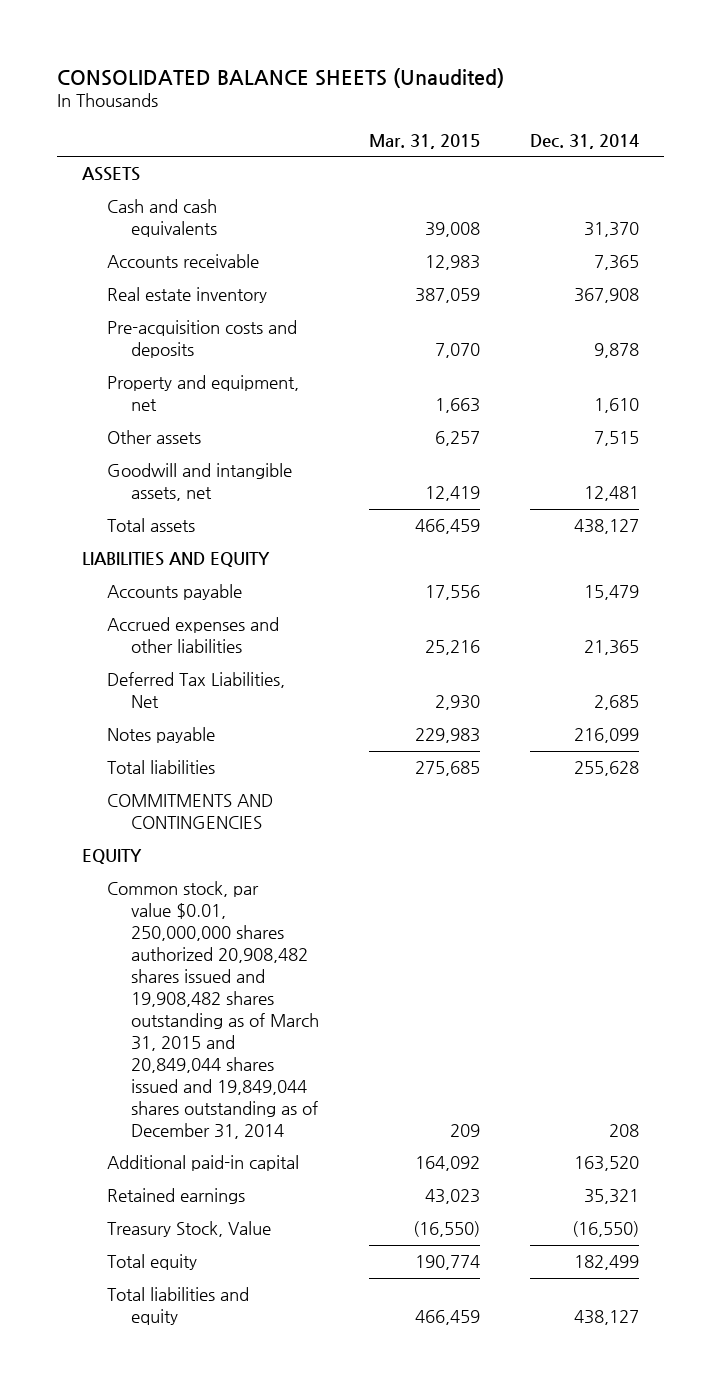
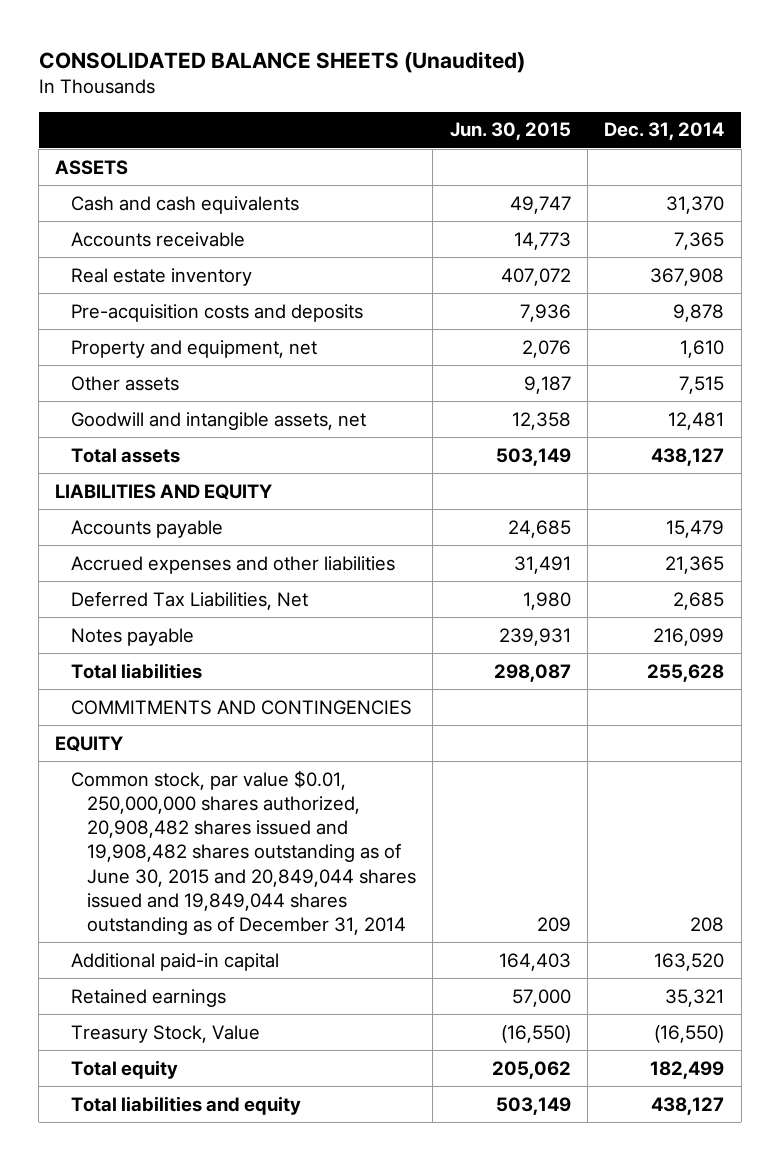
[368,133,480,149] Mar. 31, 2015 -> none
none -> [449,122,571,141] Jun. 30, 2015
[106,881,319,1139] Common stock, par value $0.01, 250,000,000 shares authorized 20,908,482 shares issued and 19,908,482 shares outstanding as of March 31, 2015 and 20,849,044 shares issued and 19,849,044 shares outstanding as of December 31, 2014 -> [71,769,417,936] Common stock, par value $0.01, 250,000,000 shares authorized, 20,908,482 shares issued and 19,908,482 shares outstanding as of June 30, 2015 and 20,849,044 shares issued and 19,849,044 shares outstanding as of December 31, 2014

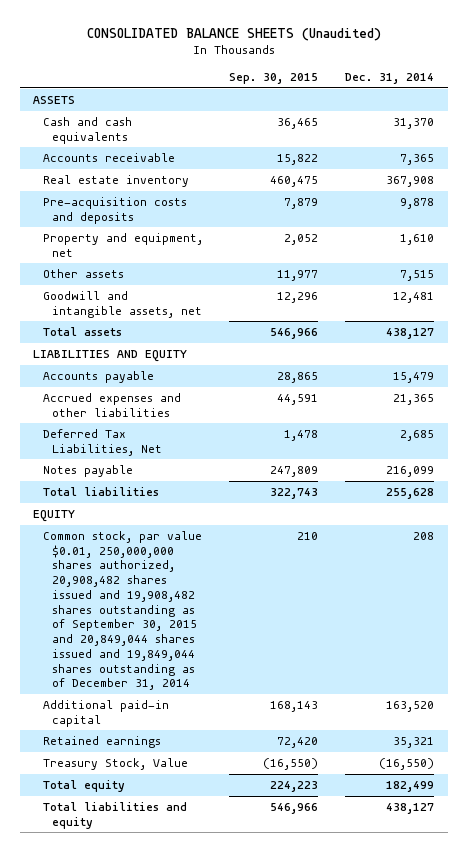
[449,122,571,141] Jun. 30, 2015 -> none
none -> [229,73,319,85] Sep. 30, 2015
[71,699,413,715] COMMITMENTS AND CONTINGENCIES -> none
[71,769,417,936] Common stock, par value $0.01, 250,000,000 shares authorized, 20,908,482 shares issued and 19,908,482 shares outstanding as of June 30, 2015 and 20,849,044 shares issued and 19,849,044 shares outstanding as of December 31, 2014 -> [42,530,202,691] Common stock, par value $0.01, 250,000,000 shares authorized, 20,908,482 shares issued and 19,908,482 shares outstanding as of September 30, 2015 and 20,849,044 shares issued and 19,849,044 shares outstanding as of December 31, 2014

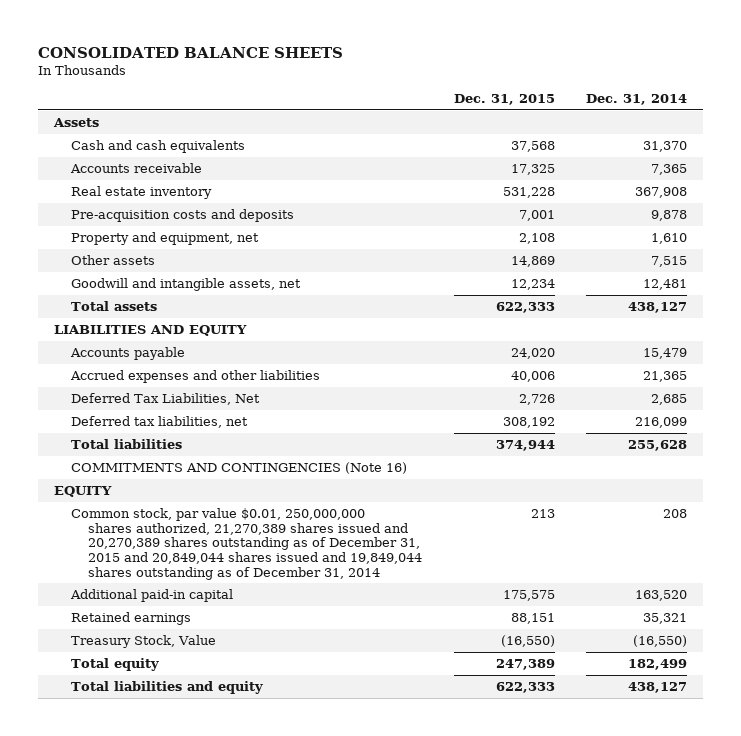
[86,28,381,42] CONSOLIDATED BALANCE SHEETS (Unaudited) -> [38,46,344,58] CONSOLIDATED BALANCE SHEETS
[229,73,319,85] Sep. 30, 2015 -> none
none -> [453,94,555,106] Dec. 31, 2015
[33,95,76,104] ASSETS -> [52,117,99,127] Assets
[42,464,133,477] Notes payable -> [71,415,249,428] Deferred tax liabilities, net
none -> [71,461,408,474] COMMITMENTS AND CONTINGENCIES (Note 16)
[42,530,202,691] Common stock, par value $0.01, 250,000,000 shares authorized, 20,908,482 shares issued and 19,908,482 shares outstanding as of September 30, 2015 and 20,849,044 shares issued and 19,849,044 shares outstanding as of December 31, 2014 -> [71,507,423,580] Common stock, par value $0.01, 250,000,000 shares authorized, 21,270,389 shares issued and 20,270,389 shares outstanding as of December 31, 2015 and 20,849,044 shares issued and 19,849,044 shares outstanding as of December 31, 2014

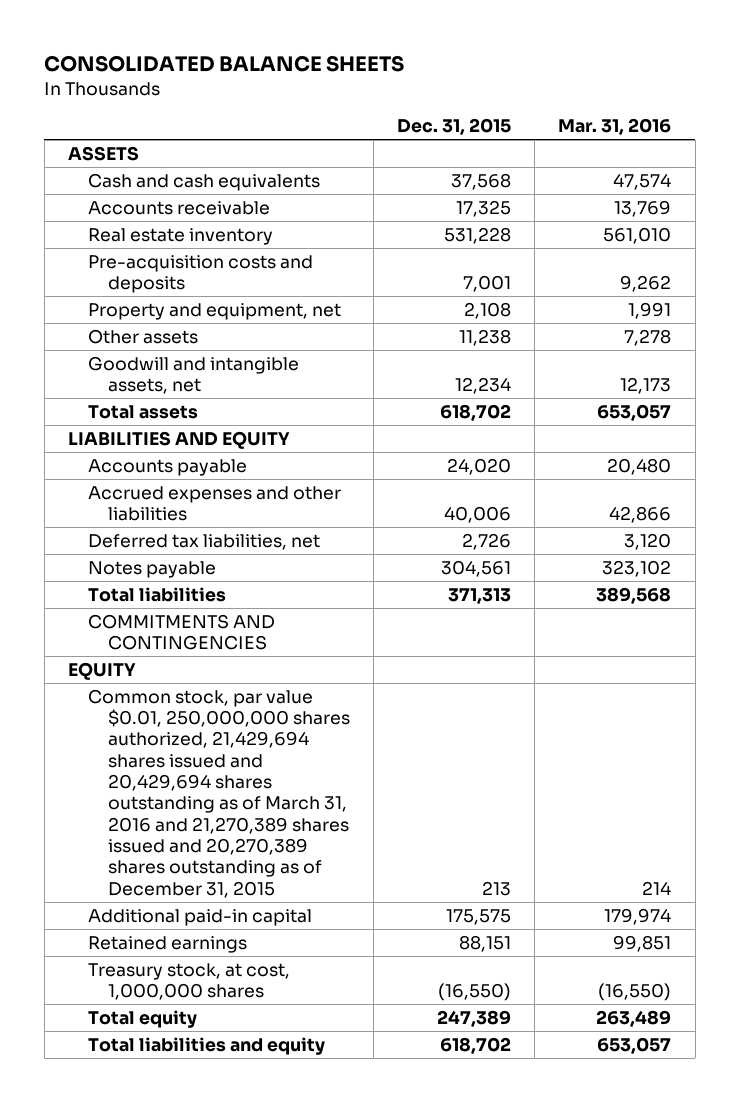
[585,94,687,106] Dec. 31, 2014 -> none
none -> [558,117,672,135] Mar. 31, 2016
[52,117,99,127] Assets -> [67,145,139,161] ASSETS
[510,255,555,267] 14,869 -> [459,328,512,346] 11,238
[495,301,555,313] 622,333 -> [440,403,512,421] 618,702
[71,415,249,428] Deferred tax liabilities, net -> none
[71,392,261,405] Deferred Tax Liabilities, Net -> [88,533,321,550] Deferred tax liabilities, net
none -> [88,560,217,578] Notes payable
[495,439,555,451] 374,944 -> [448,587,512,604] 371,313
[71,461,408,474] COMMITMENTS AND CONTINGENCIES (Note 16) -> [88,613,276,651] COMMITMENTS AND CONTINGENCIES
[71,507,423,580] Common stock, par value $0.01, 250,000,000 shares authorized, 21,270,389 shares issued and 20,270,389 shares outstanding as of December 31, 2015 and 20,849,044 shares issued and 19,849,044 shares outstanding as of December 31, 2014 -> [88,688,351,898] Common stock, par value $0.01, 250,000,000 shares authorized, 21,429,694 shares issued and 20,429,694 shares outstanding as of March 31, 2016 and 21,270,389 shares issued and 20,270,389 shares outstanding as of December 31, 2015
[71,634,217,648] Treasury Stock, Value -> [88,962,291,1001] Treasury stock, at cost, 1,000,000 shares
[495,681,555,693] 622,333 -> [440,1036,512,1054] 618,702

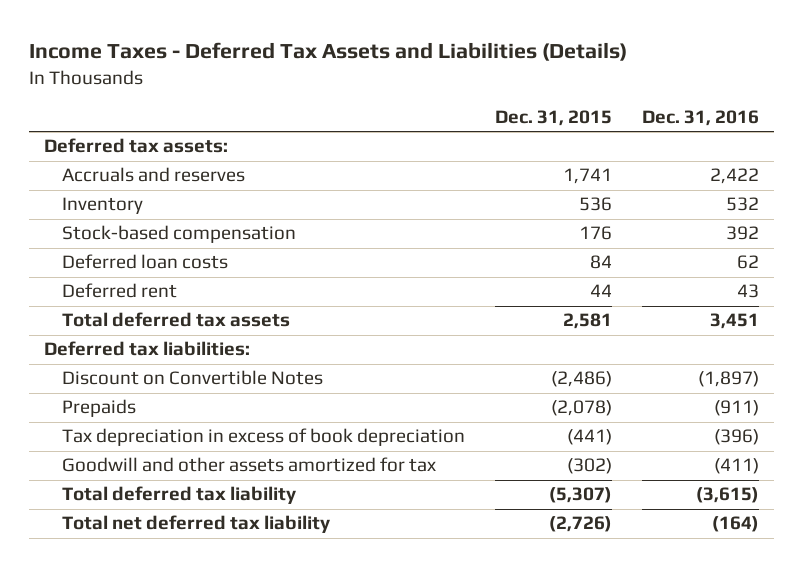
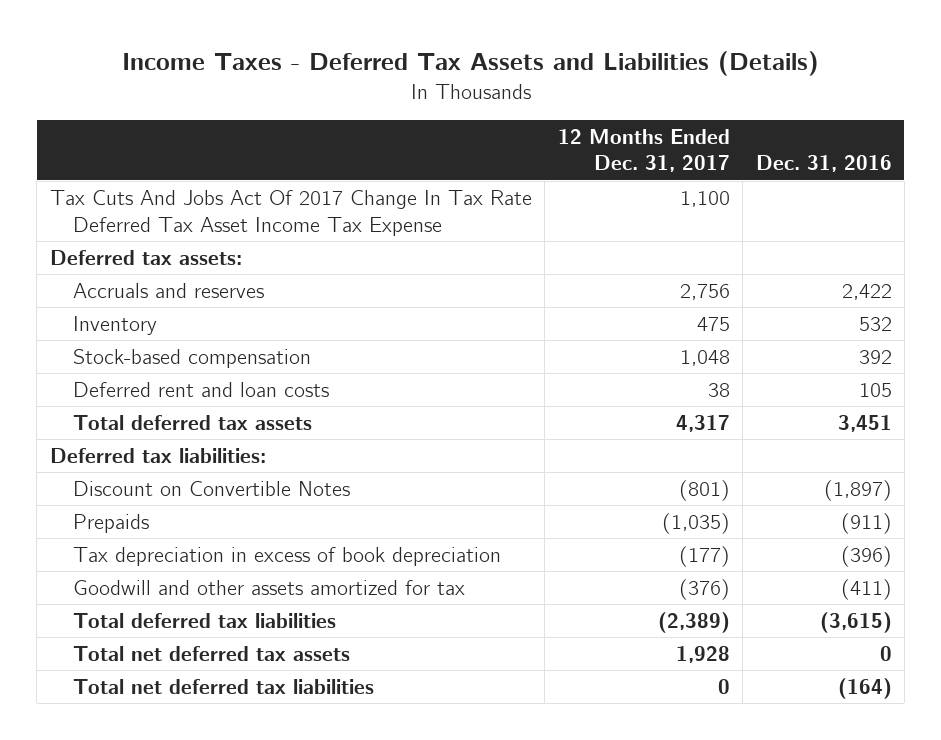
[495,110,613,127] Dec. 31, 2015 -> none
none -> [557,128,730,173] 12 Months Ended Dec. 31, 2017
none -> [49,189,532,236] Tax Cuts And Jobs Act Of 2017 Change In Tax Rate Deferred Tax Asset Income Tax Expense
[62,283,178,299] Deferred rent -> none
[62,254,229,270] Deferred loan costs -> [72,381,329,397] Deferred rent and loan costs
[737,255,760,270] 62 -> [858,382,892,397] 105
[62,486,297,505] Total deferred tax liability -> [72,612,336,628] Total deferred tax liabilities
none -> [72,645,350,661] Total net deferred tax assets
[62,515,331,534] Total net deferred tax liability -> [72,678,374,694] Total net deferred tax liabilities

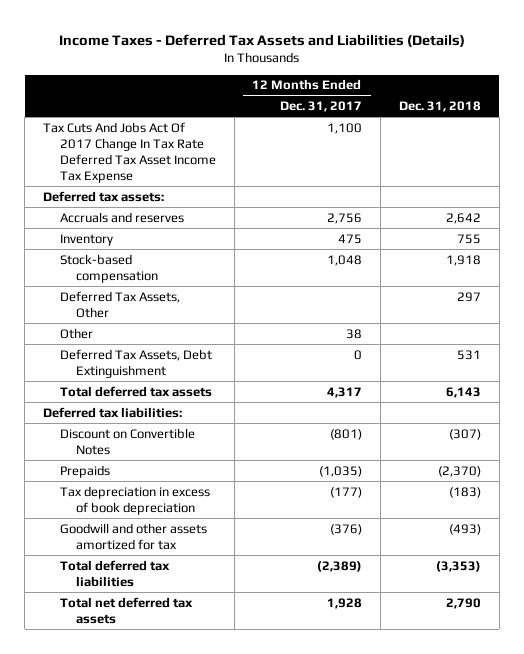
[755,155,892,173] Dec. 31, 2016 -> none
none -> [398,101,481,113] Dec. 31, 2018
none -> [59,290,180,318] Deferred Tax Assets, Other
[72,381,329,397] Deferred rent and loan costs -> [59,327,93,339] Other
none -> [59,348,212,378] Deferred Tax Assets, Debt Extinguishment
[72,678,374,694] Total net deferred tax liabilities -> none

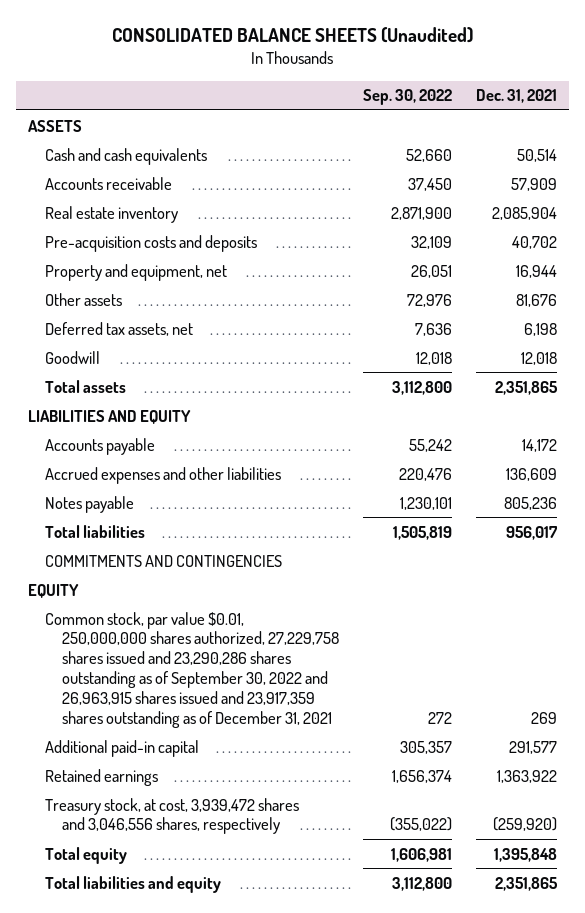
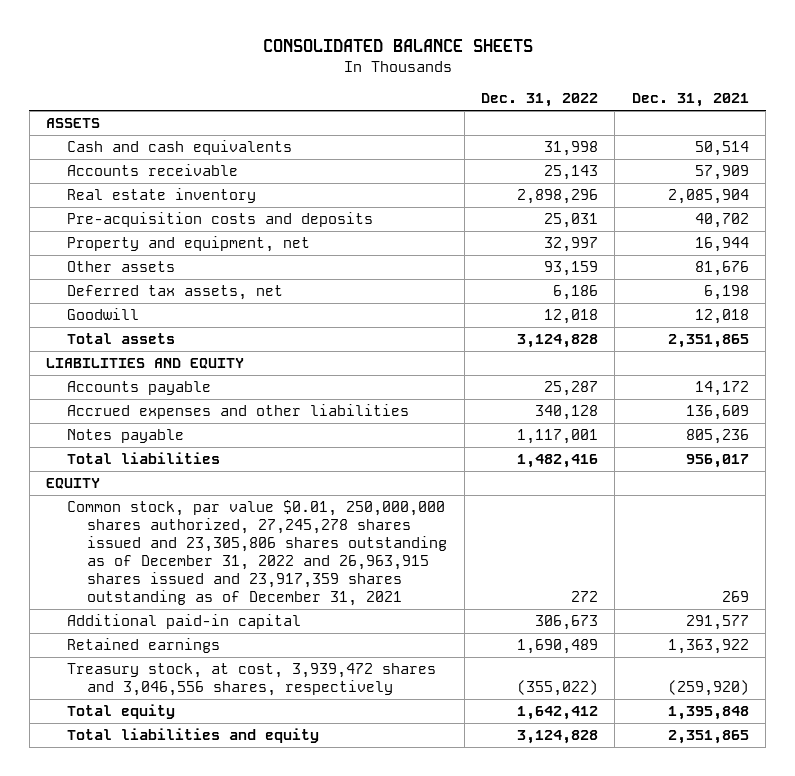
[112,26,474,43] CONSOLIDATED BALANCE SHEETS (Unaudited) -> [262,39,533,53] CONSOLIDATED BALANCE SHEETS
[362,89,452,106] Sep. 30, 2022 -> none
none -> [480,93,598,108] Dec. 31, 2022
[44,554,282,567] COMMITMENTS AND CONTINGENCIES -> none
[44,611,339,728] Common stock, par value $0.01, 250,000,000 shares authorized, 27,229,758 shares issued and 23,290,286 shares outstanding as of September 30, 2022 and 26,963,915 shares issued and 23,917,359 shares outstanding as of December 31, 2021 -> [66,500,448,606] Common stock, par value $0.01, 250,000,000 shares authorized, 27,245,278 shares issued and 23,305,806 shares outstanding as of December 31, 2022 and 26,963,915 shares issued and 23,917,359 shares outstanding as of December 31, 2021

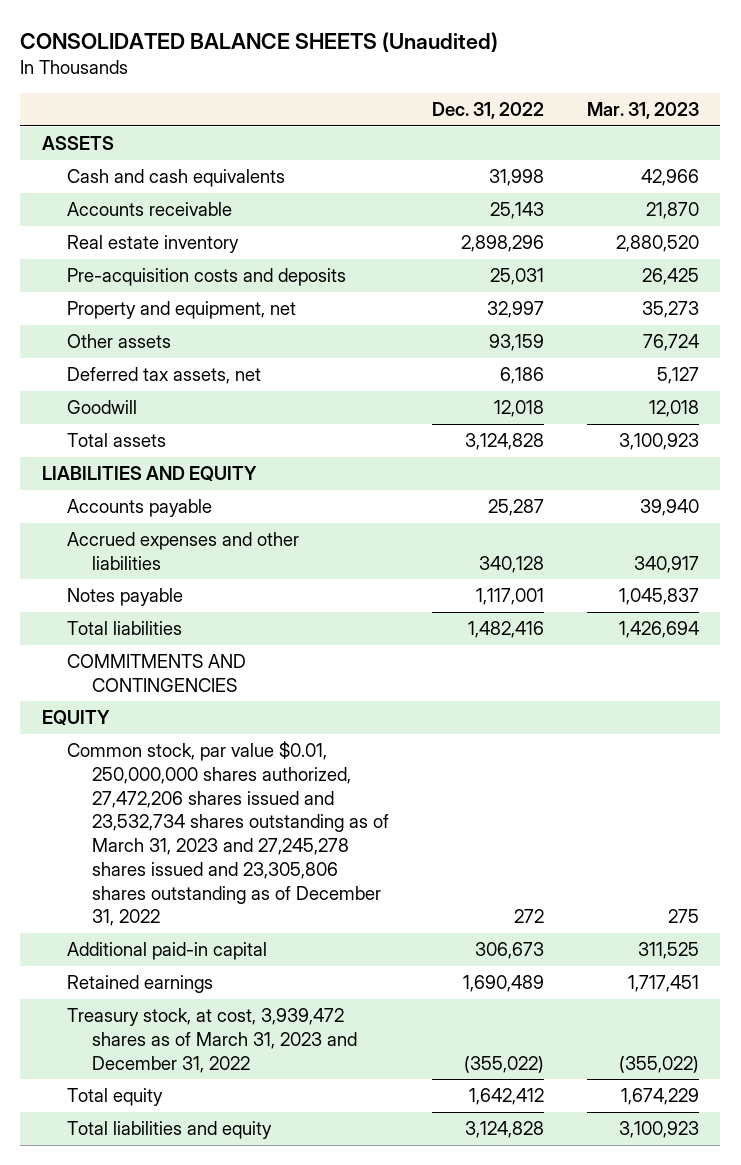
[262,39,533,53] CONSOLIDATED BALANCE SHEETS -> [20,32,499,53] CONSOLIDATED BALANCE SHEETS (Unaudited)
[631,93,749,108] Dec. 31, 2021 -> none
none -> [586,102,699,120] Mar. 31, 2023
none -> [66,654,246,692] COMMITMENTS AND CONTINGENCIES
[66,500,448,606] Common stock, par value $0.01, 250,000,000 shares authorized, 27,245,278 shares issued and 23,305,806 shares outstanding as of December 31, 2022 and 26,963,915 shares issued and 23,917,359 shares outstanding as of December 31, 2021 -> [66,741,389,927] Common stock, par value $0.01, 250,000,000 shares authorized, 27,472,206 shares issued and 23,532,734 shares outstanding as of March 31, 2023 and 27,245,278 shares issued and 23,305,806 shares outstanding as of December 31, 2022
[66,663,436,696] Treasury stock, at cost, 3,939,472 shares and 3,046,556 shares, respectively -> [66,1008,357,1073] Treasury stock, at cost, 3,939,472 shares as of March 31, 2023 and December 31, 2022

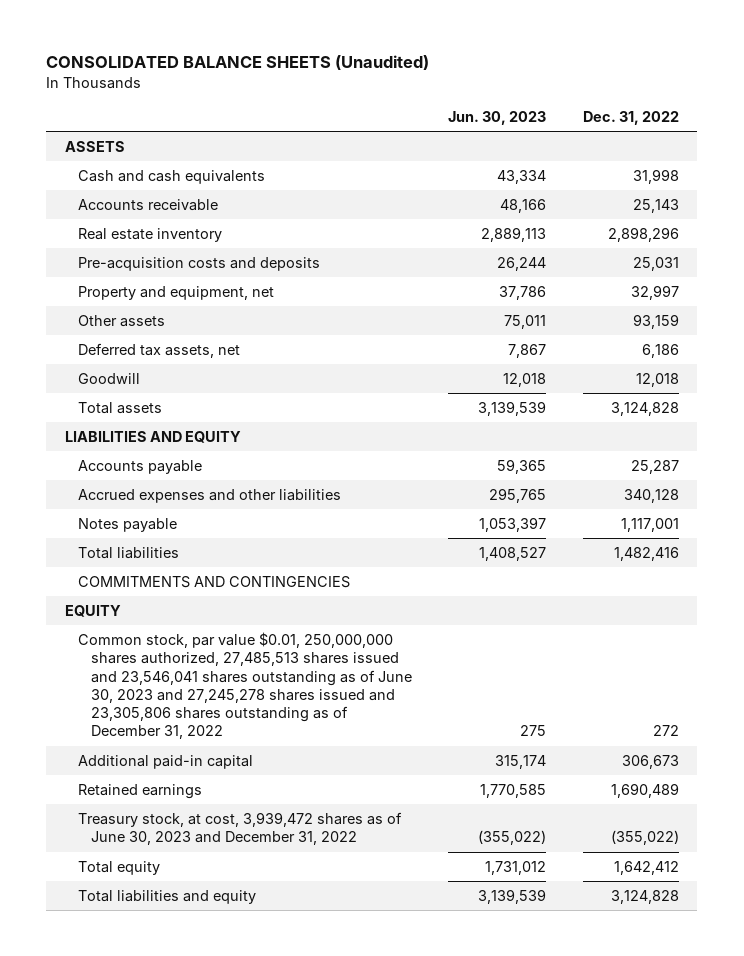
[586,102,699,120] Mar. 31, 2023 -> none
none -> [448,110,547,125] Jun. 30, 2023
[66,741,389,927] Common stock, par value $0.01, 250,000,000 shares authorized, 27,472,206 shares issued and 23,532,734 shares outstanding as of March 31, 2023 and 27,245,278 shares issued and 23,305,806 shares outstanding as of December 31, 2022 -> [77,631,412,740] Common stock, par value $0.01, 250,000,000 shares authorized, 27,485,513 shares issued and 23,546,041 shares outstanding as of June 30, 2023 and 27,245,278 shares issued and 23,305,806 shares outstanding as of December 31, 2022
[66,1008,357,1073] Treasury stock, at cost, 3,939,472 shares as of March 31, 2023 and December 31, 2022 -> [77,811,402,846] Treasury stock, at cost, 3,939,472 shares as of June 30, 2023 and December 31, 2022

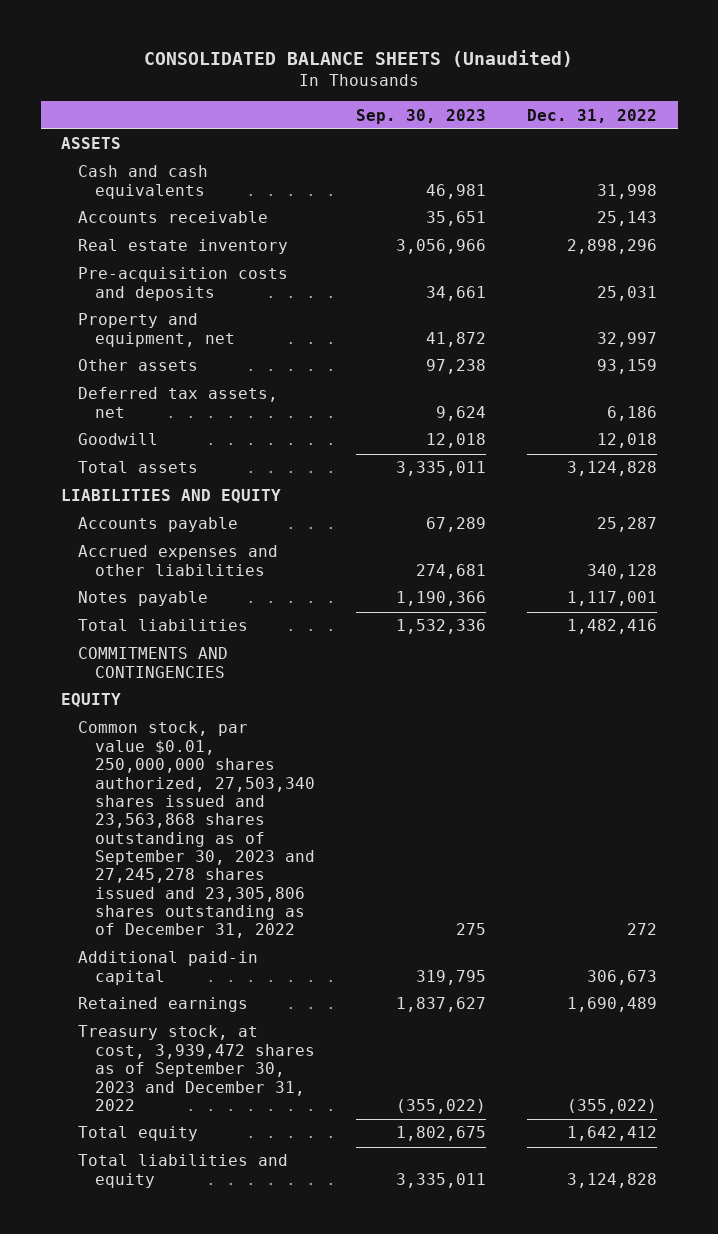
[448,110,547,125] Jun. 30, 2023 -> none
none -> [356,108,487,124] Sep. 30, 2023
[77,631,412,740] Common stock, par value $0.01, 250,000,000 shares authorized, 27,485,513 shares issued and 23,546,041 shares outstanding as of June 30, 2023 and 27,245,278 shares issued and 23,305,806 shares outstanding as of December 31, 2022 -> [78,721,316,939] Common stock, par value $0.01, 250,000,000 shares authorized, 27,503,340 shares issued and 23,563,868 shares outstanding as of September 30, 2023 and 27,245,278 shares issued and 23,305,806 shares outstanding as of December 31, 2022
[77,811,402,846] Treasury stock, at cost, 3,939,472 shares as of June 30, 2023 and December 31, 2022 -> [78,1025,316,1111] Treasury stock, at cost, 3,939,472 shares as of September 30, 2023 and December 31, 2022

